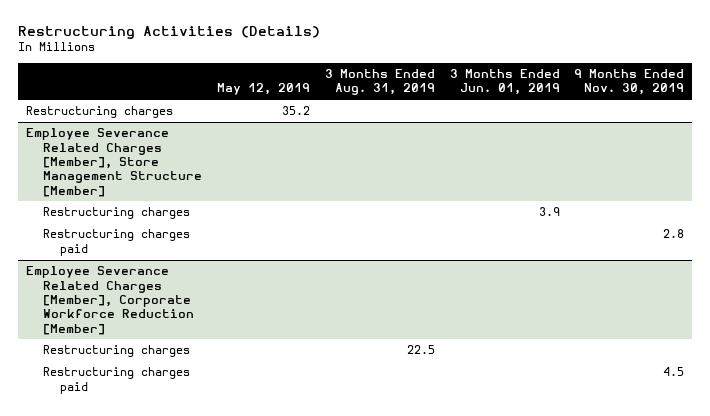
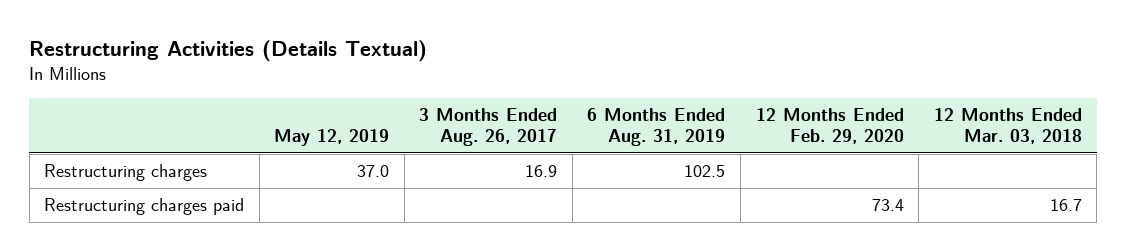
[18,25,321,39] Restructuring Activities (Details) -> [29,40,428,63] Restructuring Activities (Details Textual)
[324,69,435,96] 3 Months Ended Aug. 31, 2019 -> none
[449,69,560,96] 3 Months Ended Jun. 01, 2019 -> none
[574,69,685,96] 9 Months Ended Nov. 30, 2019 -> none
none -> [419,108,558,146] 3 Months Ended Aug. 26, 2017
none -> [587,108,726,146] 6 Months Ended Aug. 31, 2019
none -> [755,108,904,144] 12 Months Ended Feb. 29, 2020
none -> [933,108,1082,144] 12 Months Ended Mar. 03, 2018
[25,128,203,197] Employee Severance Related Charges [Member], Store Management Structure [Member] -> none
[43,207,191,220] Restructuring charges -> none
[43,229,191,256] Restructuring charges paid -> none
[25,266,195,335] Employee Severance Related Charges [Member], Corporate Workforce Reduction [Member] -> none
[43,345,191,358] Restructuring charges -> none
[43,367,191,394] Restructuring charges paid -> none
[281,106,310,116] 35.2 -> [357,165,390,178] 37.0
none -> [44,198,245,216] Restructuring charges paid

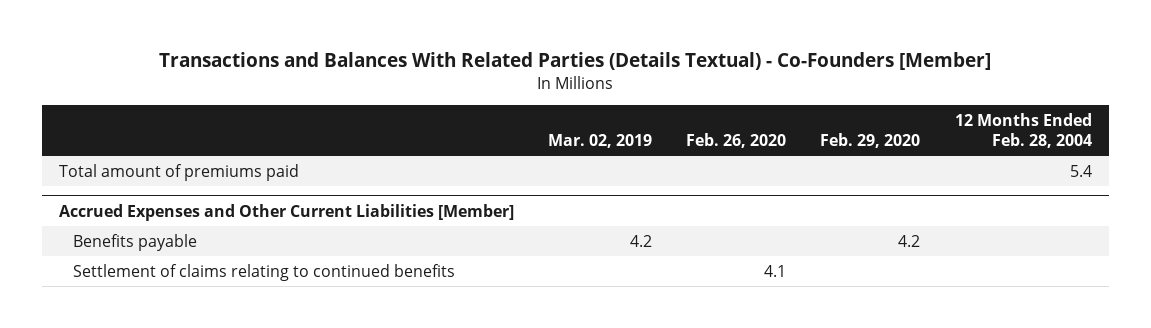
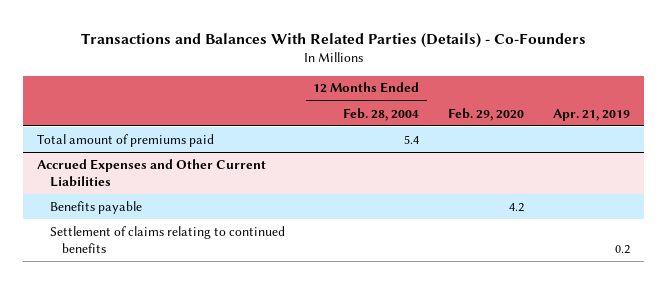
[159,52,992,71] Transactions and Balances With Related Parties (Details Textual) - Co-Founders [Member] -> [80,32,586,48] Transactions and Balances With Related Parties (Details) - Co-Founders
[548,133,653,148] Mar. 02, 2019 -> none
[686,132,787,148] Feb. 26, 2020 -> none
none -> [552,108,630,121] Apr. 21, 2019
[59,203,515,221] Accrued Expenses and Other Current Liabilities [Member] -> [37,158,267,187] Accrued Expenses and Other Current Liabilities

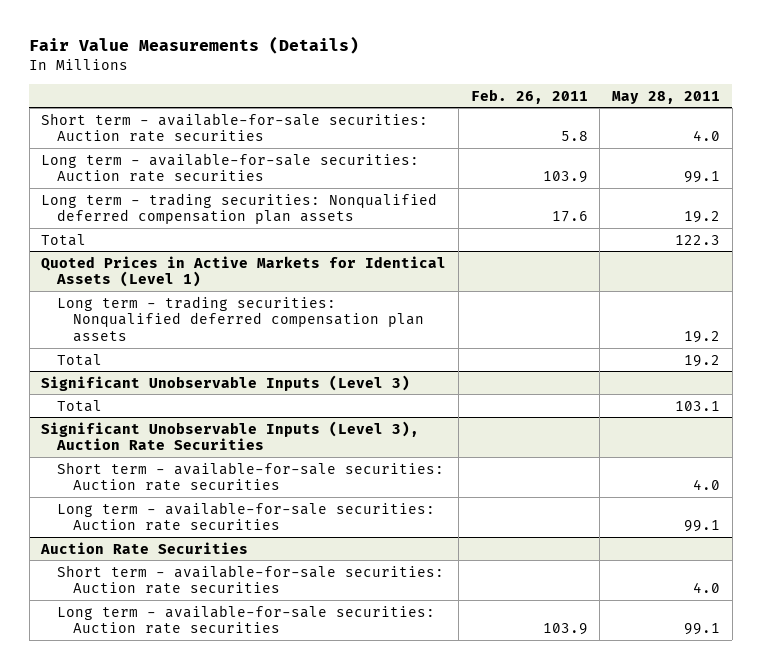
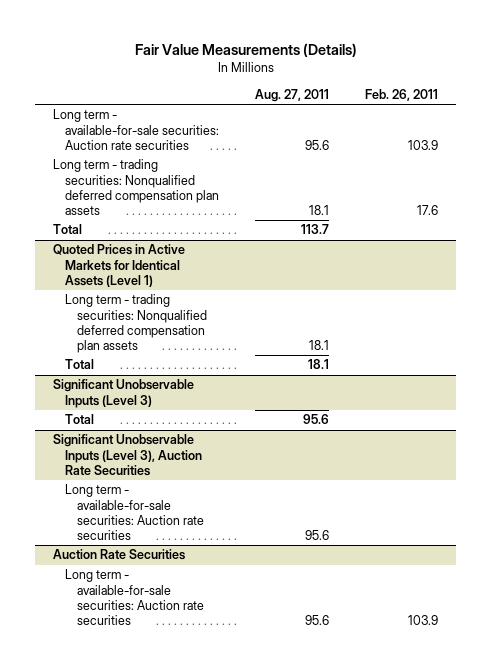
[612,90,721,104] May 28, 2011 -> none
none -> [255,89,330,103] Aug. 27, 2011
[41,112,429,143] Short term - available-for-sale securities: Auction rate securities -> none
[57,461,445,492] Short term - available-for-sale securities: Auction rate securities -> none
[57,564,445,595] Short term - available-for-sale securities: Auction rate securities -> none

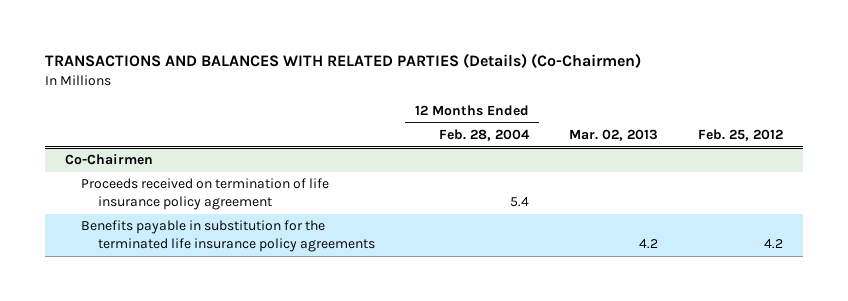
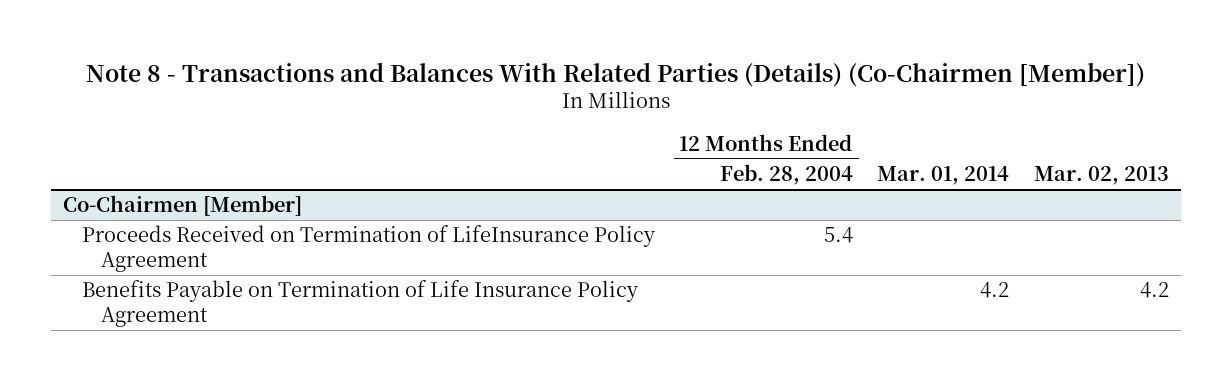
[44,53,641,69] TRANSACTIONS AND BALANCES WITH RELATED PARTIES (Details) (Co-Chairmen) -> [86,61,1146,87] Note 8 - Transactions and Balances With Related Parties (Details) (Co-Chairmen [Member])
[698,129,784,142] Feb. 25, 2012 -> none
none -> [877,166,1010,186] Mar. 01, 2014
[65,154,154,166] Co-Chairmen -> [63,195,303,217] Co-Chairmen [Member]
[81,178,330,210] Proceeds received on termination of life insurance policy agreement -> [82,225,657,273] Proceeds Received on Termination of LifeInsurance Policy Agreement
[81,220,375,252] Benefits payable in substitution for the terminated life insurance policy agreements -> [82,280,640,328] Benefits Payable on Termination of Life Insurance Policy Agreement

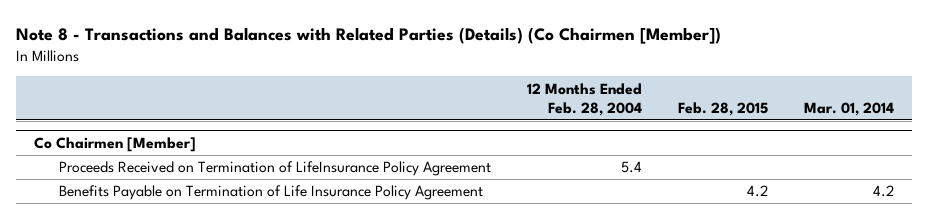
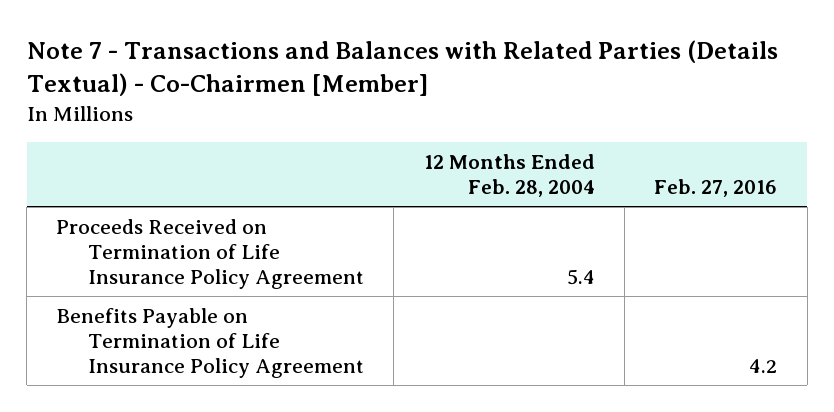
[16,27,722,45] Note 8 - Transactions and Balances with Related Parties (Details) (Co Chairmen [Member]) -> [26,40,778,97] Note 7 - Transactions and Balances with Related Parties (Details Textual) - Co-Chairmen [Member]
[677,101,768,116] Feb. 28, 2015 -> none
[803,101,894,116] Mar. 01, 2014 -> none
none -> [654,178,778,197] Feb. 27, 2016
[34,136,197,152] Co Chairmen [Member] -> none
[58,161,491,177] Proceeds Received on Termination of LifeInsurance Policy Agreement -> none
[58,185,483,201] Benefits Payable on Termination of Life Insurance Policy Agreement -> none
none -> [56,218,365,289] Proceeds Received on Termination of Life Insurance Policy Agreement
none -> [56,307,365,378] Benefits Payable on Termination of Life Insurance Policy Agreement

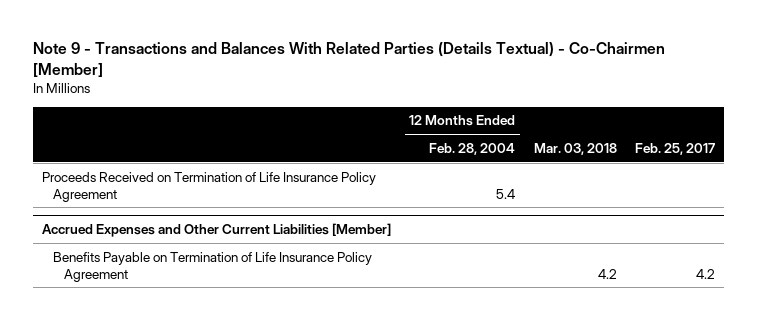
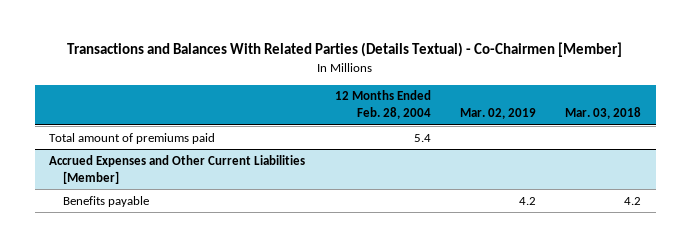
[33,42,666,77] Note 9 - Transactions and Balances With Related Parties (Details Textual) - Co-Chairmen [Member] -> [67,42,623,58] Transactions and Balances With Related Parties (Details Textual) - Co-Chairmen [Member]
[634,142,715,155] Feb. 25, 2017 -> none
none -> [459,108,536,120] Mar. 02, 2019
[42,171,377,202] Proceeds Received on Termination of Life Insurance Policy Agreement -> [49,132,216,144] Total amount of premiums paid
[52,251,372,282] Benefits Payable on Termination of Life Insurance Policy Agreement -> [62,195,149,207] Benefits payable

